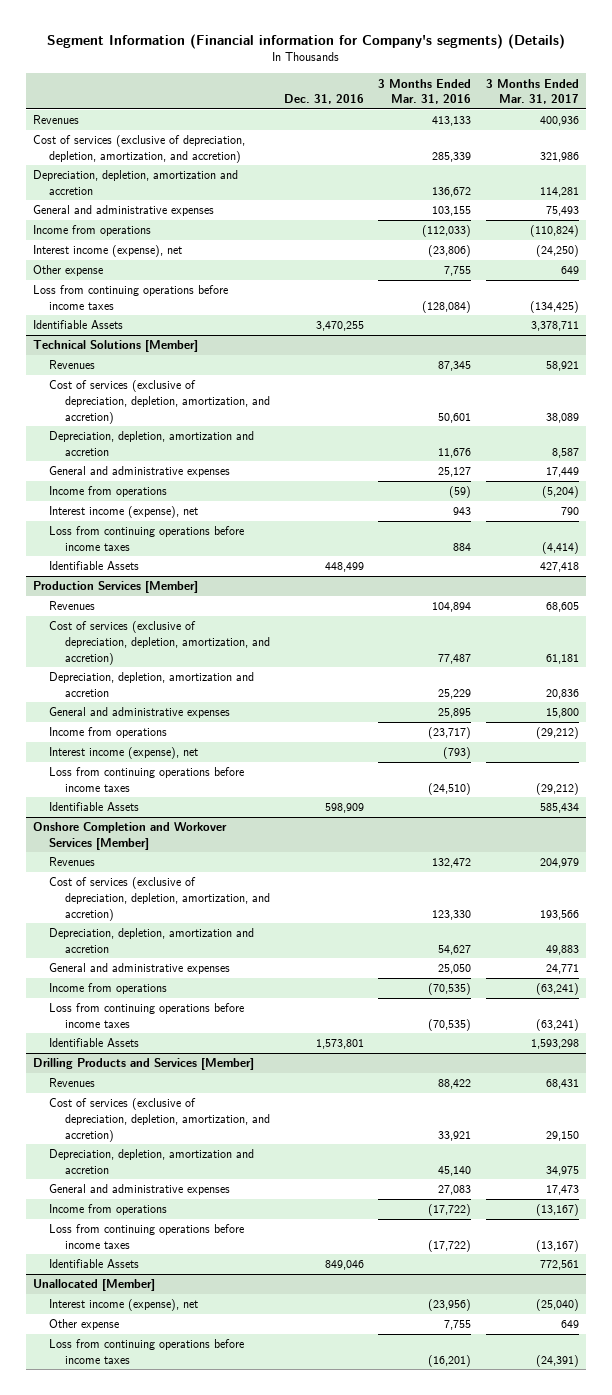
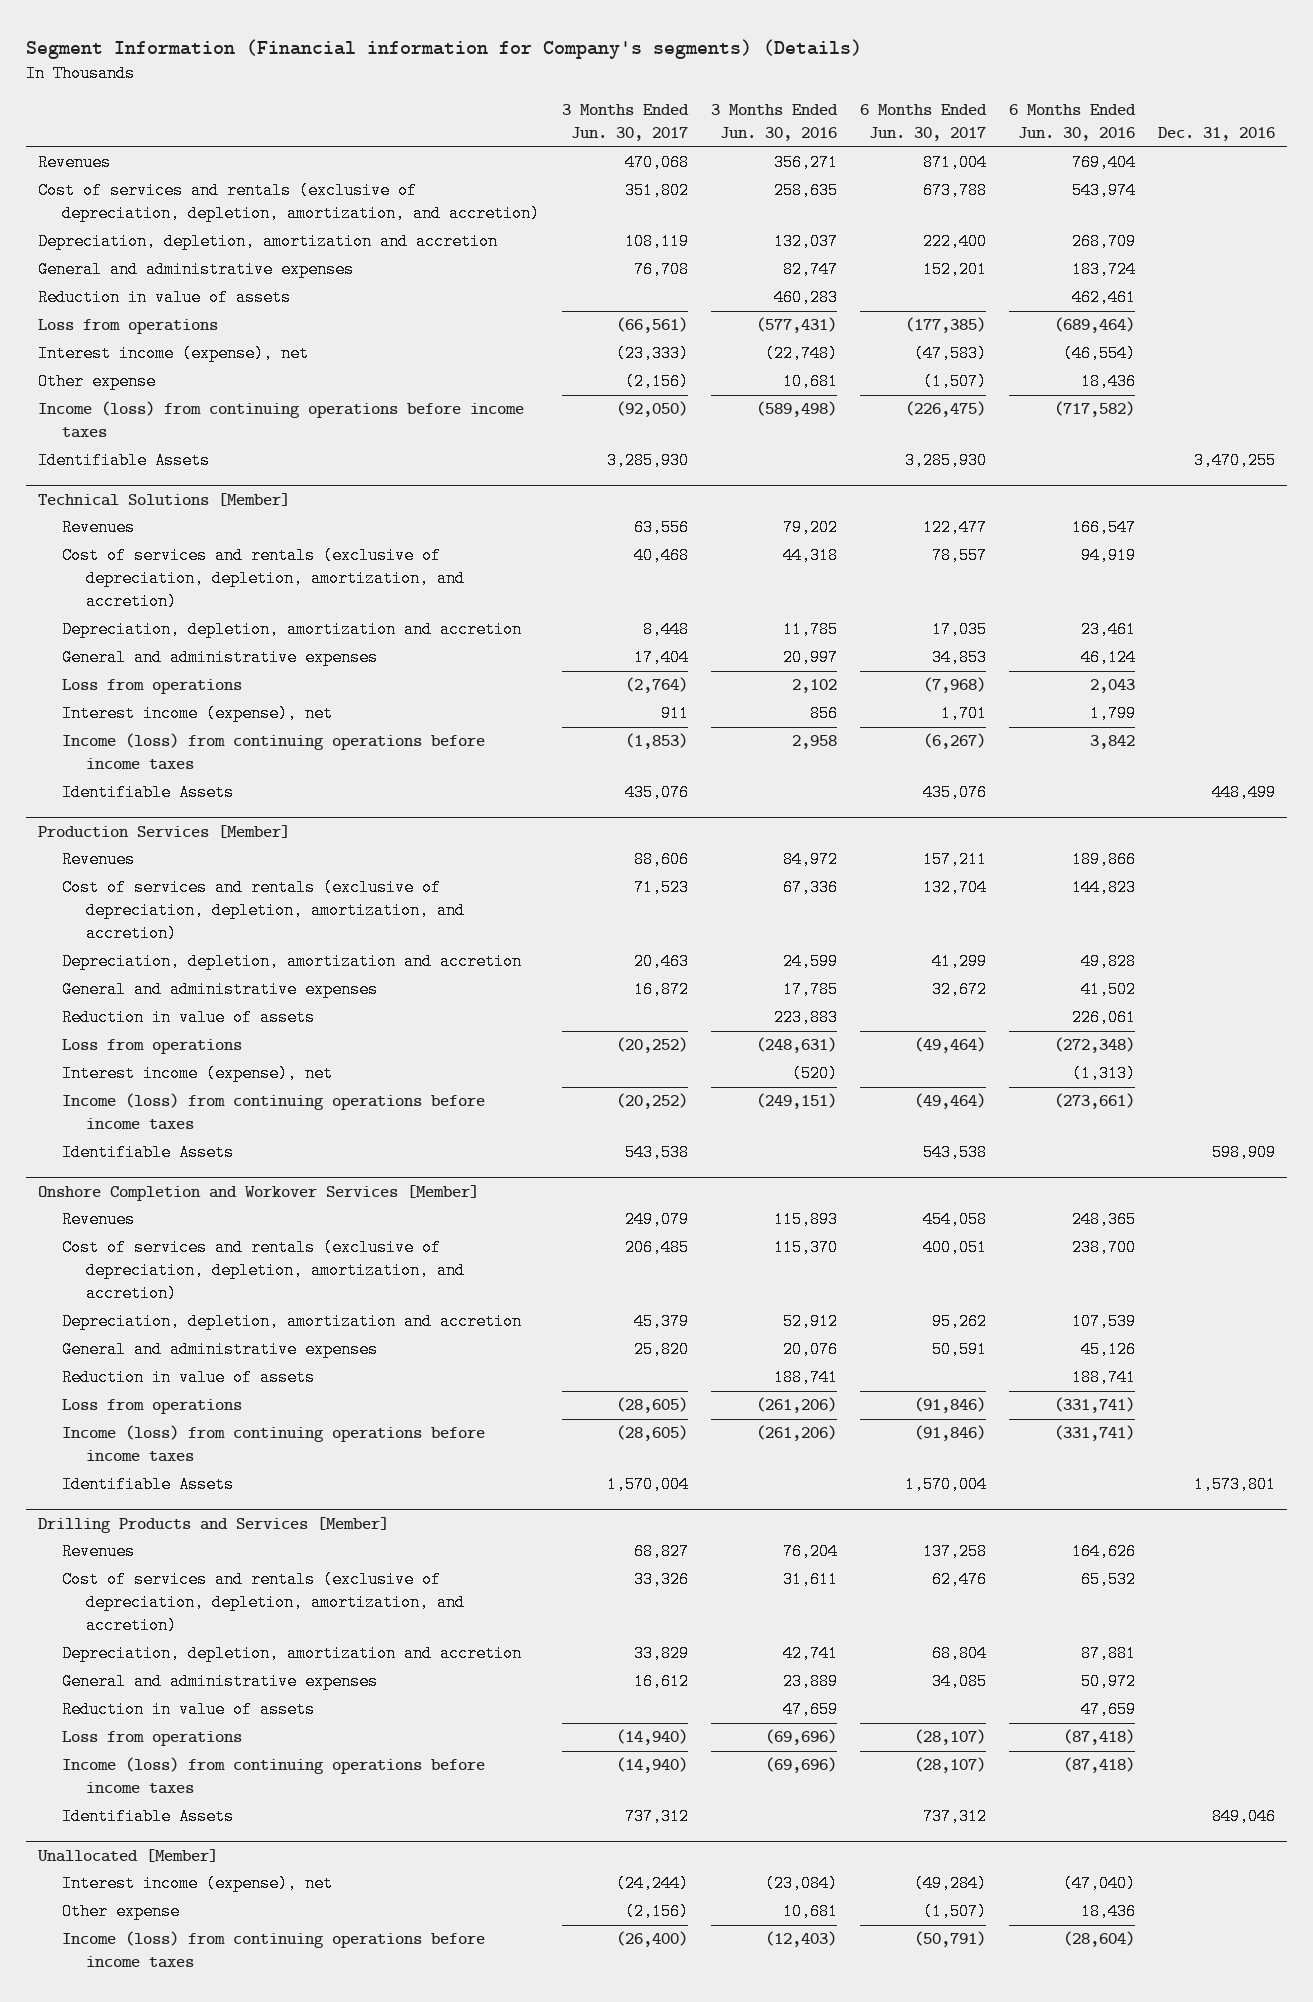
[378,78,472,105] 3 Months Ended Mar. 31, 2016 -> none
[485,78,579,105] 3 Months Ended Mar. 31, 2017 -> none
none -> [562,104,690,142] 3 Months Ended Jun. 30, 2017
none -> [711,104,839,142] 3 Months Ended Jun. 30, 2016
none -> [860,104,988,142] 6 Months Ended Jun. 30, 2017
none -> [1009,104,1137,142] 6 Months Ended Jun. 30, 2016
[32,135,245,163] Cost of services (exclusive of depreciation, depletion, amortization, and accretion) -> [37,182,541,223] Cost of services and rentals (exclusive of depreciation, depletion, amortization, and accretion)
none -> [37,289,291,307] Reduction in value of assets
[32,225,151,237] Income from operations -> [37,319,218,335] Loss from operations
[32,285,228,310] Loss from continuing operations before income taxes -> [37,401,524,439] Income (loss) from continuing operations before income taxes
[48,380,270,424] Cost of services (exclusive of depreciation, depletion, amortization, and accretion) -> [62,547,466,611] Cost of services and rentals (exclusive of depreciation, depletion, amortization, and accretion)
[48,486,167,498] Income from operations -> [62,679,243,695] Loss from operations
[48,526,244,551] Loss from continuing operations before income taxes -> [62,733,486,771] Income (loss) from continuing operations before income taxes
[48,621,270,665] Cost of services (exclusive of depreciation, depletion, amortization, and accretion) -> [62,879,466,943] Cost of services and rentals (exclusive of depreciation, depletion, amortization, and accretion)
none -> [62,1009,316,1027] Reduction in value of assets
[48,727,167,739] Income from operations -> [62,1039,243,1055] Loss from operations
[48,767,244,792] Loss from continuing operations before income taxes -> [62,1093,486,1131] Income (loss) from continuing operations before income taxes
[48,877,270,921] Cost of services (exclusive of depreciation, depletion, amortization, and accretion) -> [62,1239,466,1303] Cost of services and rentals (exclusive of depreciation, depletion, amortization, and accretion)
none -> [62,1369,316,1387] Reduction in value of assets
[48,983,167,995] Income from operations -> [62,1399,243,1415] Loss from operations
[48,1003,244,1028] Loss from continuing operations before income taxes -> [62,1425,486,1463] Income (loss) from continuing operations before income taxes
[48,1098,270,1142] Cost of services (exclusive of depreciation, depletion, amortization, and accretion) -> [62,1571,466,1635] Cost of services and rentals (exclusive of depreciation, depletion, amortization, and accretion)
none -> [62,1701,316,1719] Reduction in value of assets
[48,1204,167,1216] Income from operations -> [62,1731,243,1747] Loss from operations
[48,1224,244,1249] Loss from continuing operations before income taxes -> [62,1757,486,1795] Income (loss) from continuing operations before income taxes
[48,1339,244,1364] Loss from continuing operations before income taxes -> [62,1931,486,1969] Income (loss) from continuing operations before income taxes

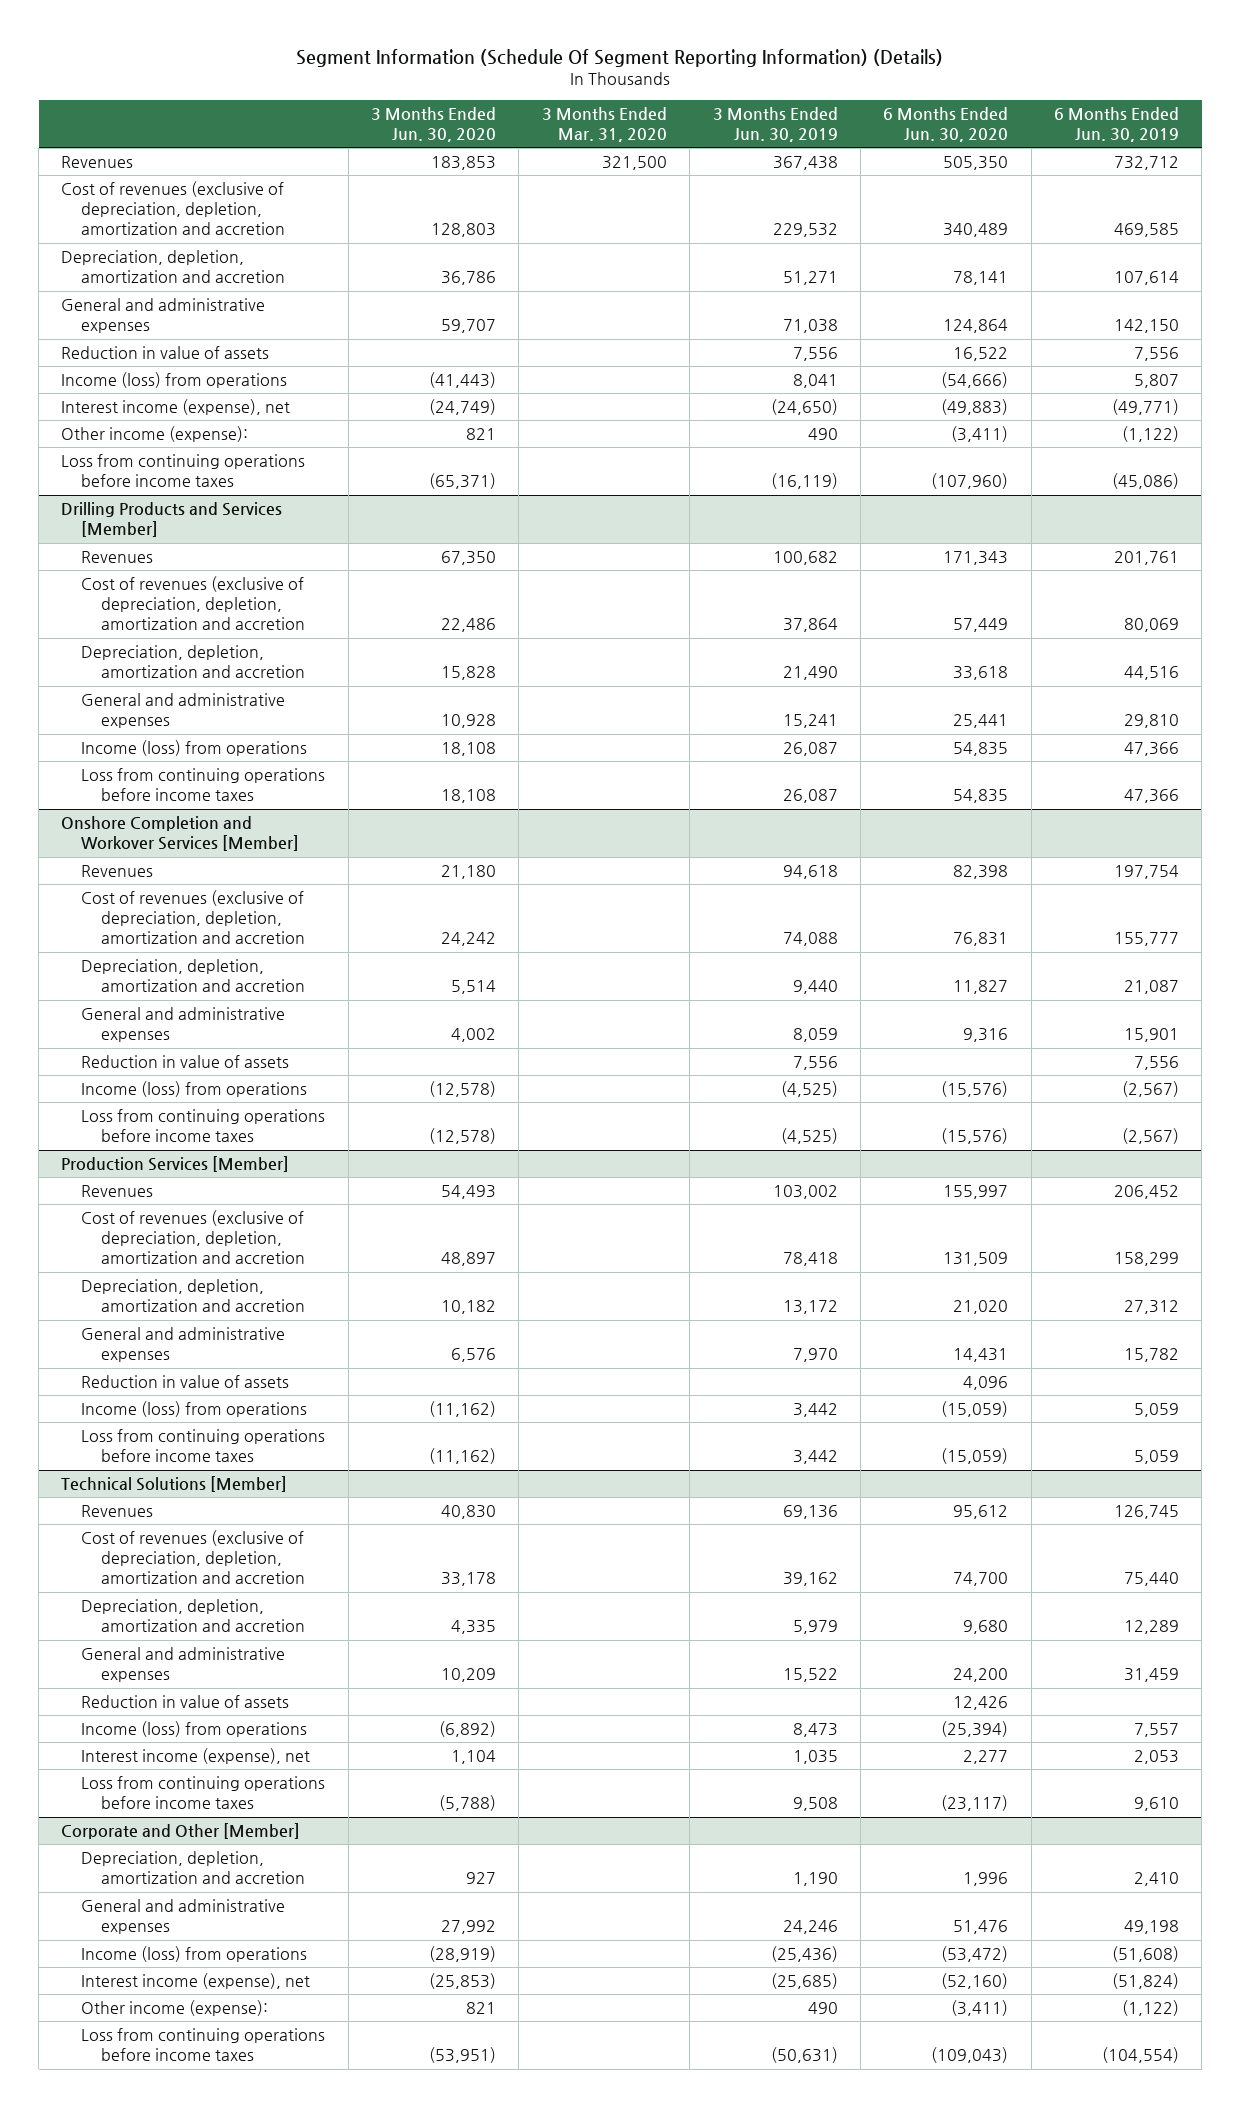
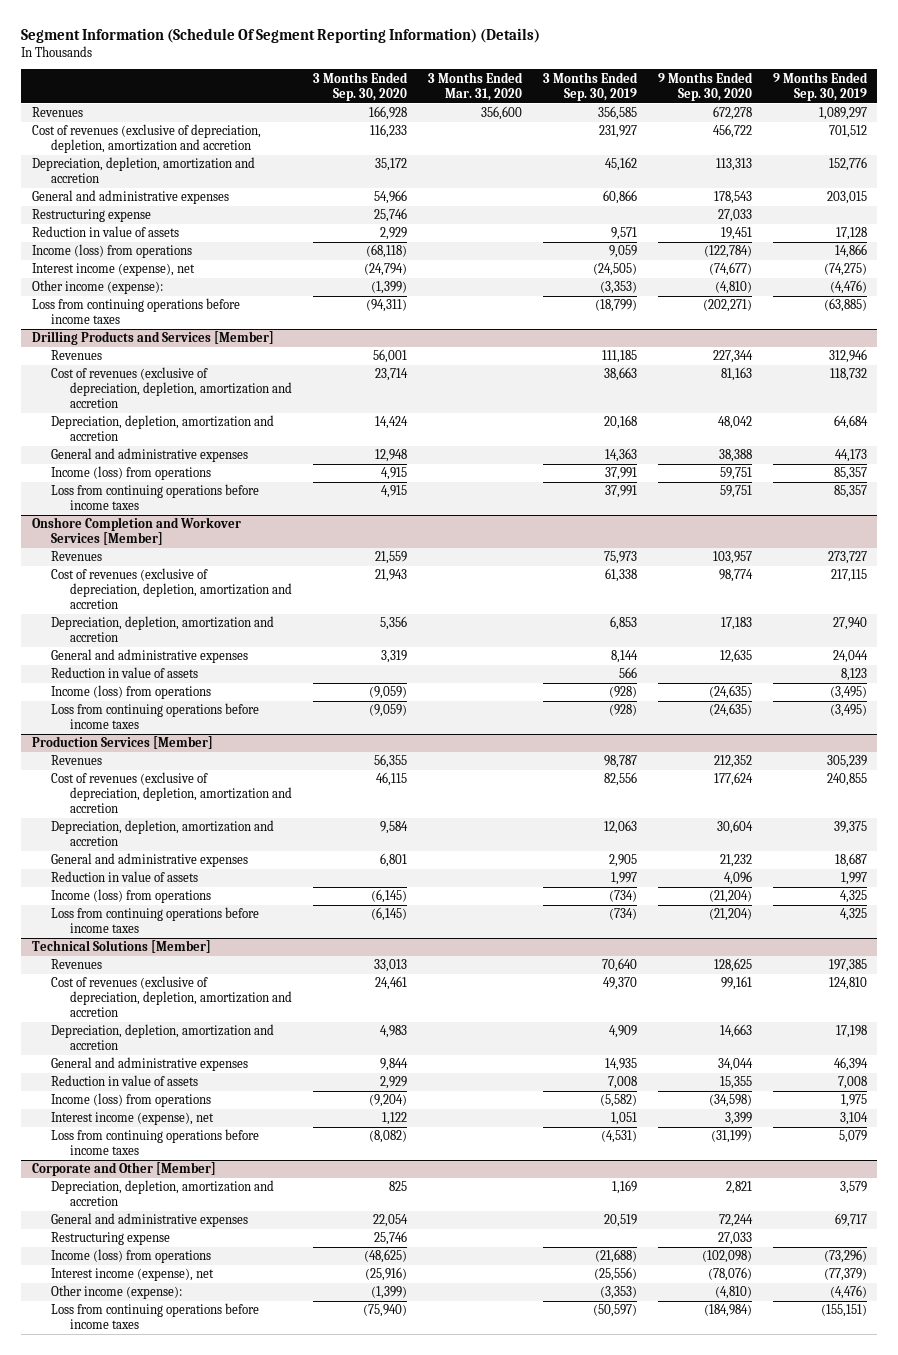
[370,106,496,143] 3 Months Ended Jun. 30, 2020 -> none
[712,106,838,143] 3 Months Ended Jun. 30, 2019 -> none
[883,106,1009,143] 6 Months Ended Jun. 30, 2020 -> none
[1054,106,1180,143] 6 Months Ended Jun. 30, 2019 -> none
none -> [312,71,408,101] 3 Months Ended Sep. 30, 2020
none -> [542,71,638,101] 3 Months Ended Sep. 30, 2019
none -> [657,71,753,101] 9 Months Ended Sep. 30, 2020
none -> [772,71,868,101] 9 Months Ended Sep. 30, 2019
[601,156,667,171] 321,500 -> [480,106,522,121] 356,600
none -> [31,209,151,223] Restructuring expense
none -> [50,1232,170,1246] Restructuring expense

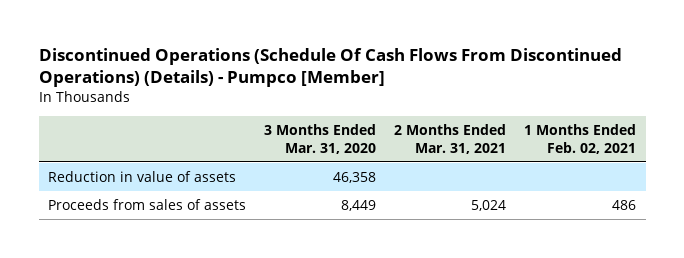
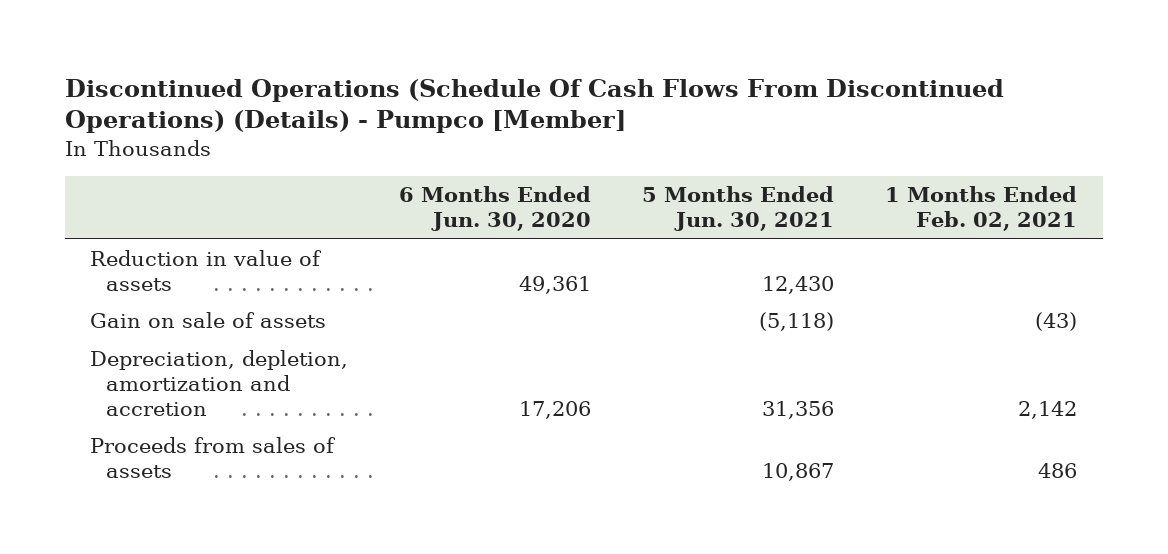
[263,123,376,154] 3 Months Ended Mar. 31, 2020 -> none
[394,123,507,154] 2 Months Ended Mar. 31, 2021 -> none
none -> [399,186,592,232] 6 Months Ended Jun. 30, 2020
none -> [642,186,835,232] 5 Months Ended Jun. 30, 2021
none -> [90,312,327,329] Gain on sale of assets
none -> [90,350,349,416] Depreciation, depletion, amortization and accretion

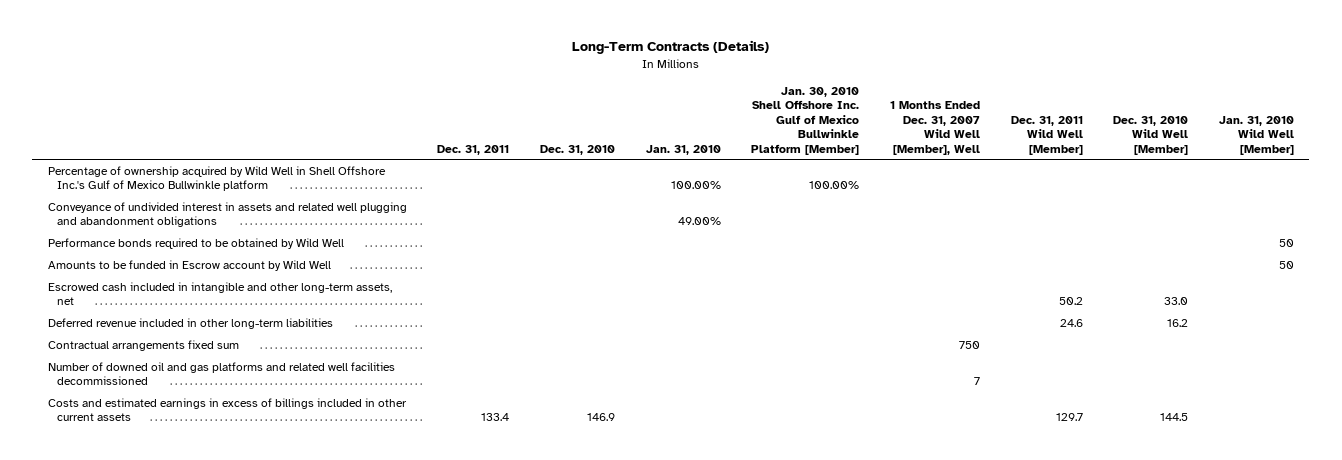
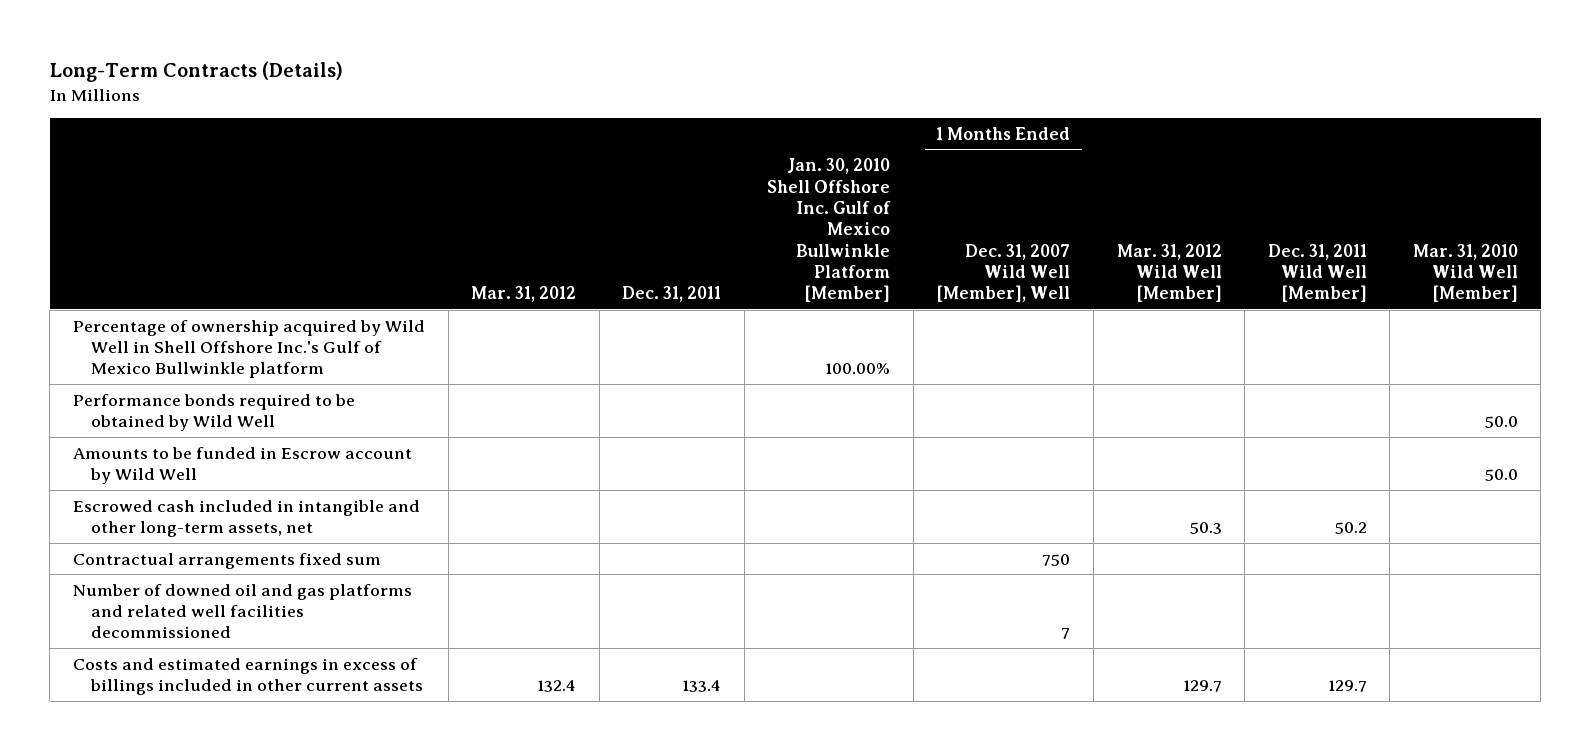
[540,144,616,155] Dec. 31, 2010 -> none
[645,144,721,155] Jan. 31, 2010 -> none
[1113,115,1189,155] Dec. 31, 2010 Wild Well [Member] -> none
[1219,115,1295,155] Jan. 31, 2010 Wild Well [Member] -> none
none -> [471,286,577,303] Mar. 31, 2012
none -> [1116,243,1222,303] Mar. 31, 2012 Wild Well [Member]
none -> [1412,243,1518,303] Mar. 31, 2010 Wild Well [Member]
[47,201,407,228] Conveyance of undivided interest in assets and related well plugging and abandonment obligations -> none
[47,317,333,329] Deferred revenue included in other long-term liabilities -> none

